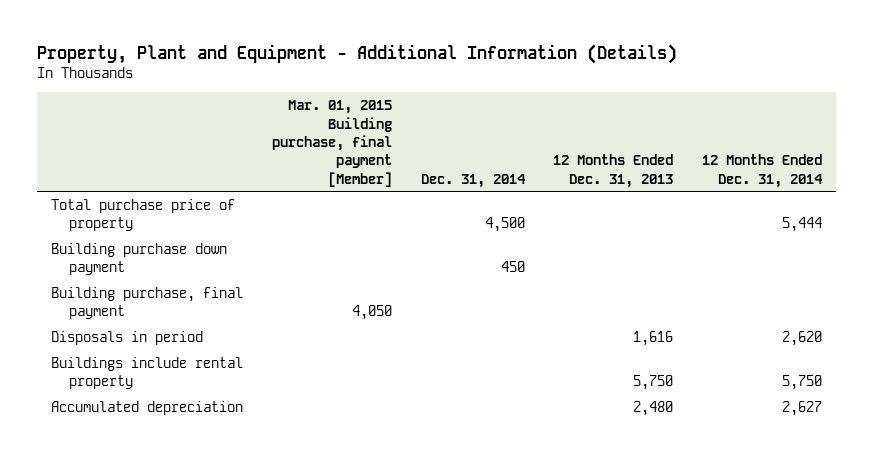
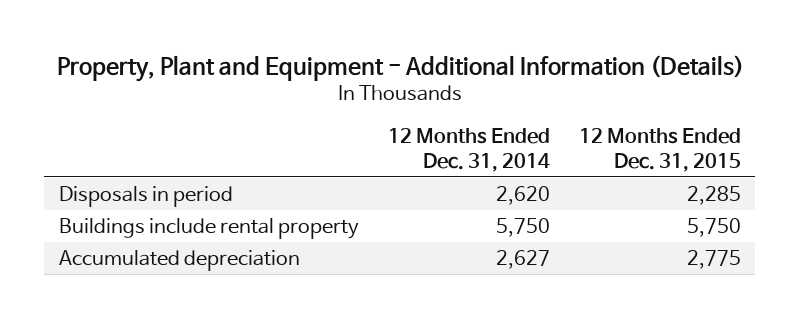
[271,100,392,187] Mar. 01, 2015 Building purchase, final payment [Member] -> none
[420,173,526,188] Dec. 31, 2014 -> none
[553,154,674,188] 12 Months Ended Dec. 31, 2013 -> none
none -> [578,127,741,172] 12 Months Ended Dec. 31, 2015
[51,198,236,232] Total purchase price of property -> none
[51,242,228,276] Building purchase down payment -> none
[51,286,244,320] Building purchase, final payment -> none

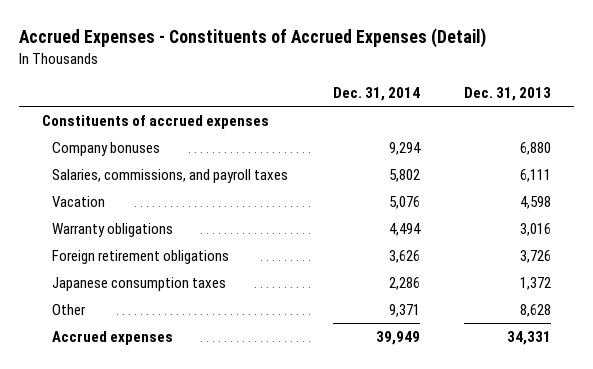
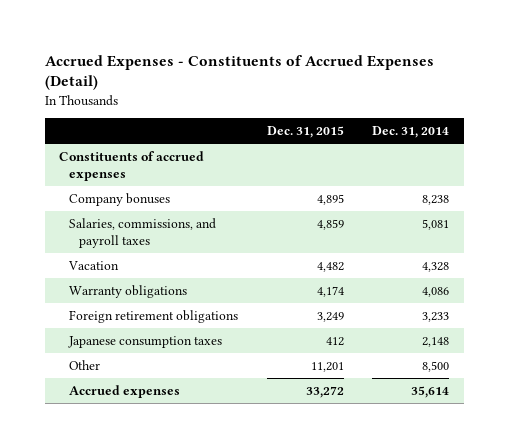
[464,86,552,101] Dec. 31, 2013 -> none
none -> [266,125,344,138] Dec. 31, 2015
[388,142,421,156] 9,294 -> [422,195,450,206] 8,238
[388,169,420,183] 5,802 -> [422,219,450,231] 5,081
[388,196,420,210] 5,076 -> [422,262,450,273] 4,328
[388,223,421,237] 4,494 -> [422,287,450,298] 4,086
[388,250,420,264] 3,626 -> [422,312,450,323] 3,233
[388,277,420,291] 2,286 -> [422,337,450,348] 2,148
[388,304,420,318] 9,371 -> [422,361,450,373] 8,500
[375,331,420,346] 39,949 -> [411,386,450,399] 35,614

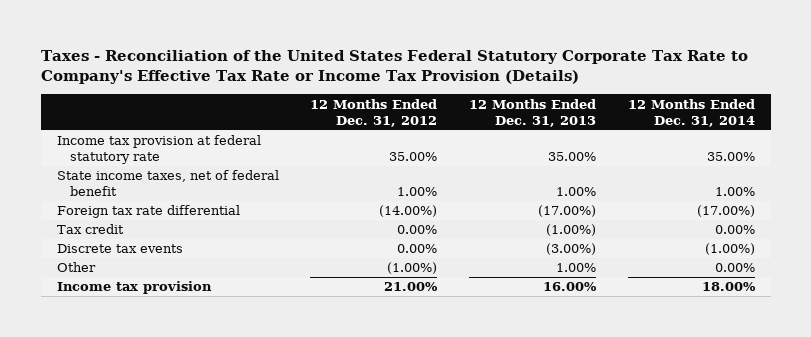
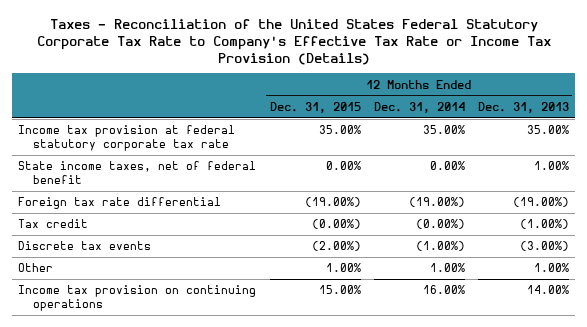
[310,98,438,127] 12 Months Ended Dec. 31, 2012 -> none
none -> [269,101,361,113] Dec. 31, 2015
[56,135,261,165] Income tax provision at federal statutory rate -> [18,125,236,151] Income tax provision at federal statutory corporate tax rate
[714,187,755,197] 1.00% -> [429,161,465,171] 0.00%
[537,205,596,218] (17.00%) -> [512,197,569,208] (19.00%)
[696,205,755,218] (17.00%) -> [408,197,465,208] (19.00%)
[714,225,755,235] 0.00% -> [415,219,465,230] (0.00%)
[714,263,755,273] 0.00% -> [429,263,465,273] 1.00%
[56,281,212,295] Income tax provision -> [18,285,257,311] Income tax provision on continuing operations
[542,282,597,292] 16.00% -> [526,285,569,295] 14.00%
[701,282,756,292] 18.00% -> [422,285,465,295] 16.00%

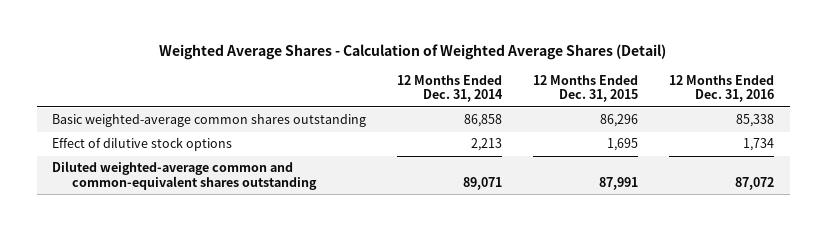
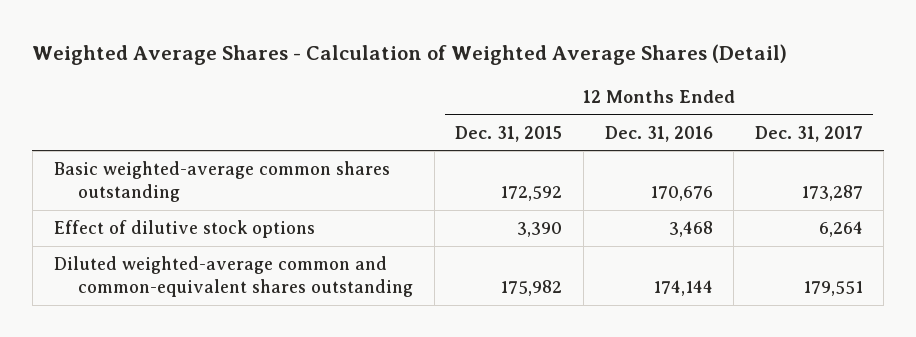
[397,74,504,103] 12 Months Ended Dec. 31, 2014 -> none
none -> [754,125,863,142] Dec. 31, 2017
[600,114,639,128] 86,296 -> [500,185,563,201] 172,592
[736,114,775,128] 85,338 -> [649,185,713,201] 170,676
[607,138,639,152] 1,695 -> [517,222,563,238] 3,390
[743,138,775,152] 1,734 -> [668,221,713,238] 3,468
[599,176,639,190] 87,991 -> [500,279,563,296] 175,982
[735,176,775,190] 87,072 -> [652,279,713,296] 174,144

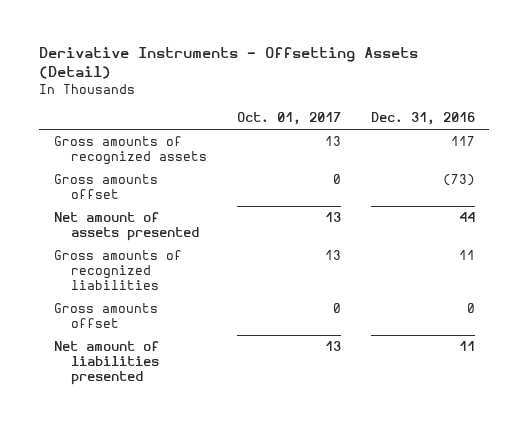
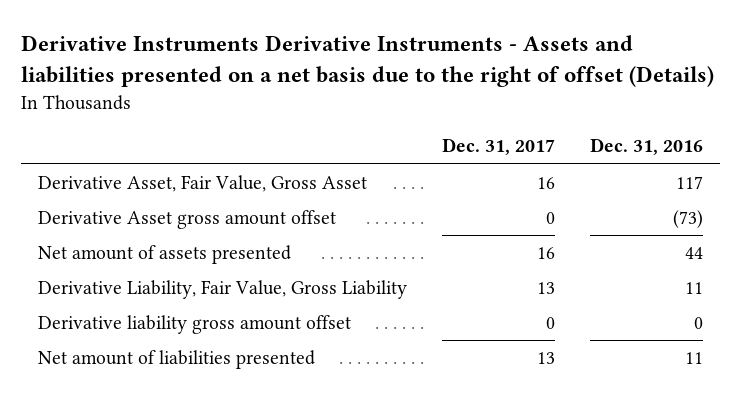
[38,46,418,80] Derivative Instruments - Offsetting Assets (Detail) -> [20,35,714,87] Derivative Instruments Derivative Instruments - Assets and liabilities presented on a net basis due to the right of offset (Details)
[236,112,341,126] Oct. 01, 2017 -> none
none -> [441,138,555,156] Dec. 31, 2017
[53,136,208,166] Gross amounts of recognized assets -> [38,175,368,193] Derivative Asset, Fair Value, Gross Asset
[53,174,158,200] Gross amounts offset -> [38,210,337,230] Derivative Asset gross amount offset
[53,250,182,290] Gross amounts of recognized liabilities -> [38,280,408,300] Derivative Liability, Fair Value, Gross Liability
[53,303,158,329] Gross amounts offset -> [38,315,352,335] Derivative liability gross amount offset

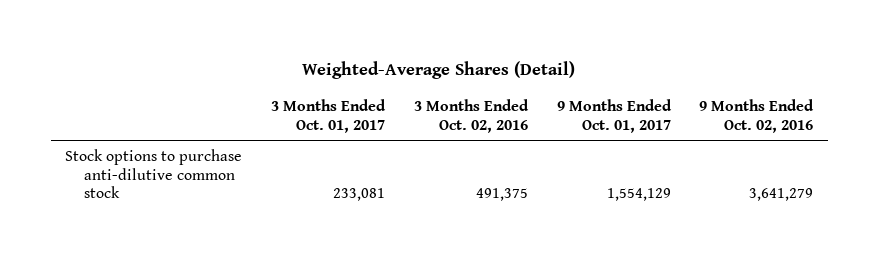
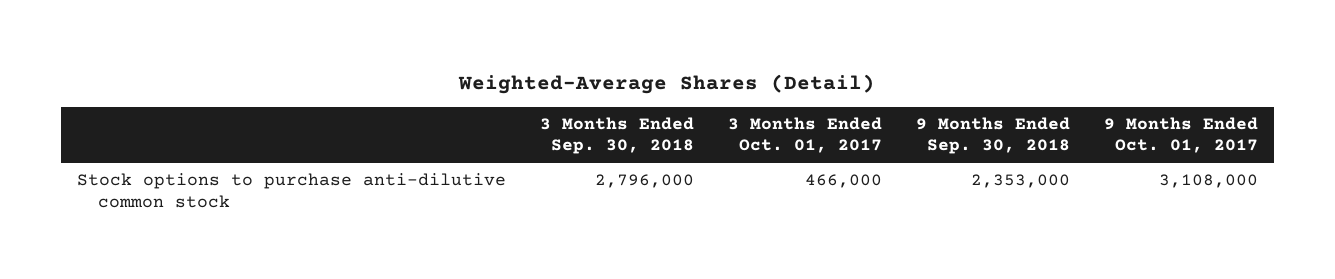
[413,99,529,133] 3 Months Ended Oct. 02, 2016 -> none
[699,99,815,133] 9 Months Ended Oct. 02, 2016 -> none
none -> [540,117,695,155] 3 Months Ended Sep. 30, 2018
none -> [915,117,1070,155] 9 Months Ended Sep. 30, 2018
[332,188,385,202] 233,081 -> [804,174,882,189] 466,000
[606,188,671,202] 1,554,129 -> [1158,174,1258,189] 3,108,000

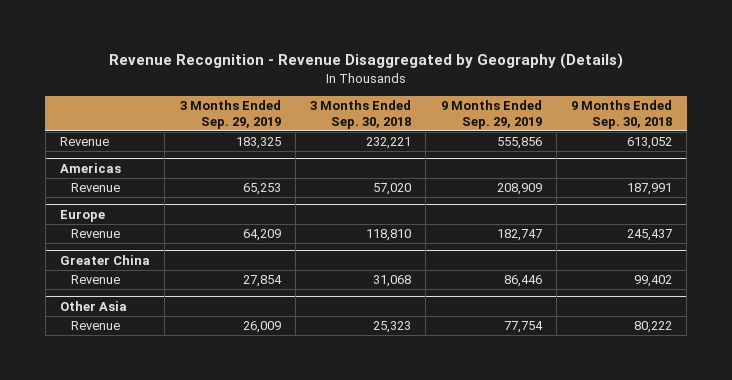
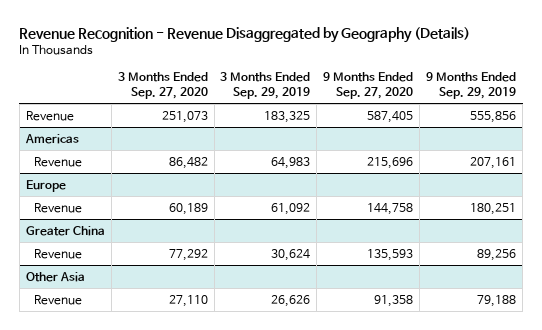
[310,100,412,130] 3 Months Ended Sep. 30, 2018 -> none
[571,100,673,130] 9 Months Ended Sep. 30, 2018 -> none
none -> [117,72,208,100] 3 Months Ended Sep. 27, 2020
none -> [323,72,414,100] 9 Months Ended Sep. 27, 2020
[242,183,281,196] 65,253 -> [271,156,311,169] 64,983
[496,183,542,196] 208,909 -> [470,156,517,169] 207,161
[242,229,281,242] 64,209 -> [271,202,311,215] 61,092
[496,229,542,242] 182,747 -> [470,202,517,215] 180,251
[242,275,282,288] 27,854 -> [271,248,311,261] 30,624
[503,275,542,288] 86,446 -> [477,248,517,261] 89,256
[242,321,281,334] 26,009 -> [271,294,311,307] 26,626
[503,321,543,334] 77,754 -> [477,294,517,307] 79,188

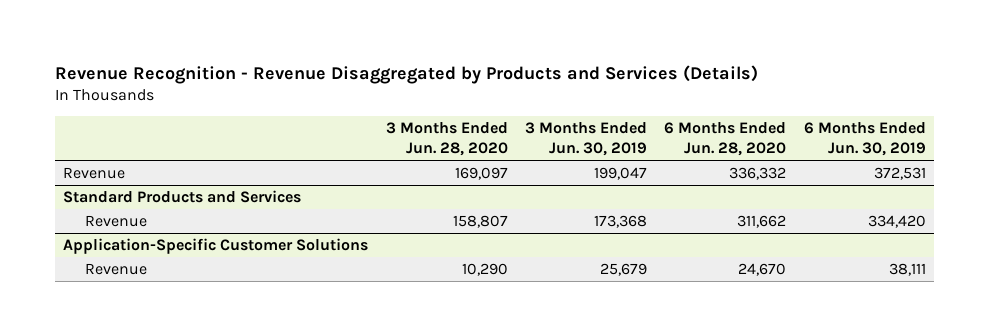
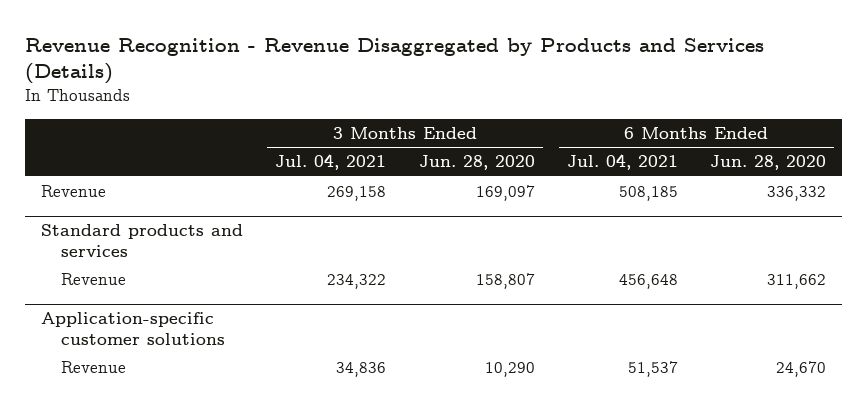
[524,122,647,157] 3 Months Ended Jun. 30, 2019 -> none
[803,122,926,157] 6 Months Ended Jun. 30, 2019 -> none
none -> [275,154,387,171] Jul. 04, 2021
none -> [566,154,678,171] Jul. 04, 2021
[63,190,302,204] Standard Products and Services -> [41,224,244,257] Standard products and services
[63,238,369,255] Application-Specific Customer Solutions -> [41,312,225,345] Application-specific customer solutions

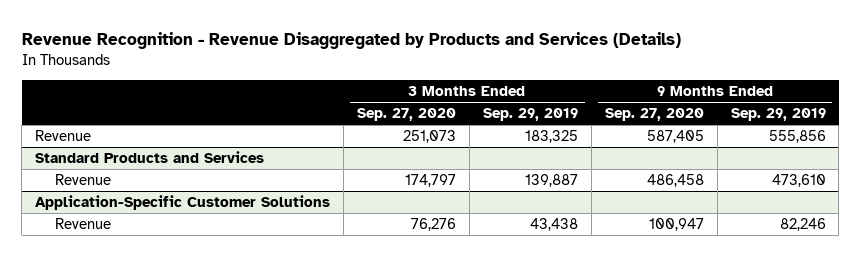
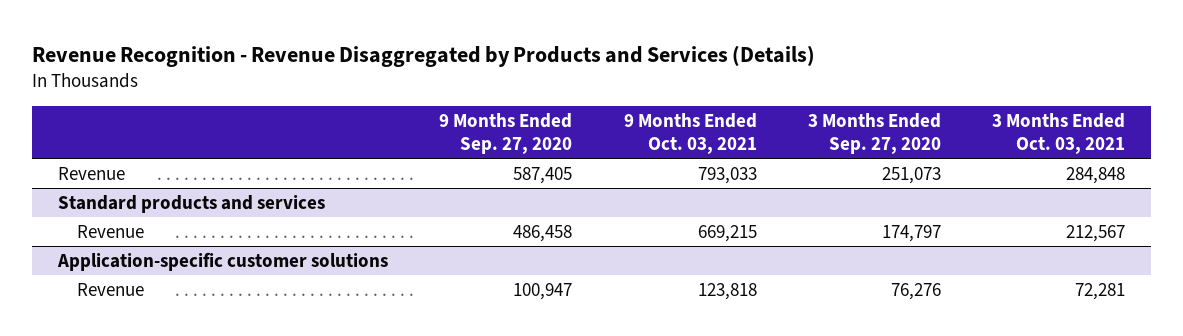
[482,108,578,122] Sep. 29, 2019 -> none
[730,108,826,122] Sep. 29, 2019 -> none
none -> [623,112,757,154] 9 Months Ended Oct. 03, 2021
none -> [992,112,1126,154] 3 Months Ended Oct. 03, 2021
[35,151,265,164] Standard Products and Services -> [57,194,325,213] Standard products and services
[35,195,331,211] Application-Specific Customer Solutions -> [56,251,388,271] Application-specific customer solutions

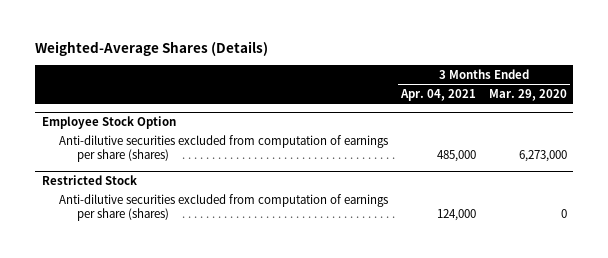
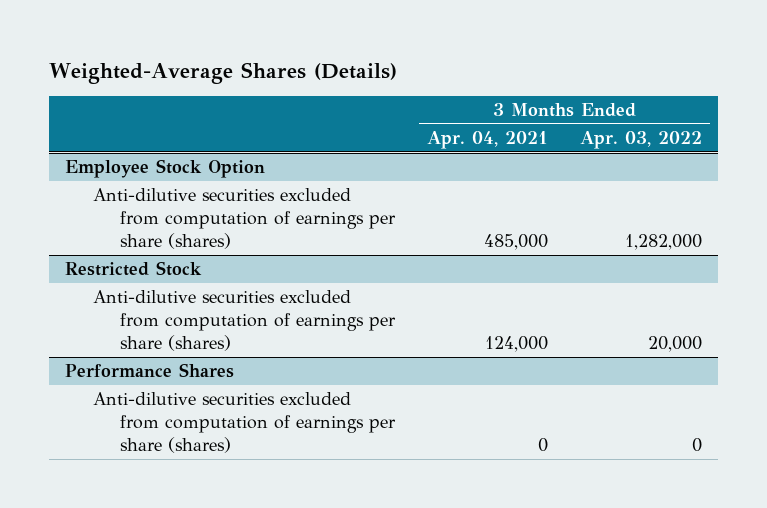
[488,89,567,102] Mar. 29, 2020 -> none
none -> [580,131,703,150] Apr. 03, 2022
none -> [65,363,235,379] Performance Shares
none -> [92,392,397,453] Anti-dilutive securities excluded from computation of earnings per share (shares)

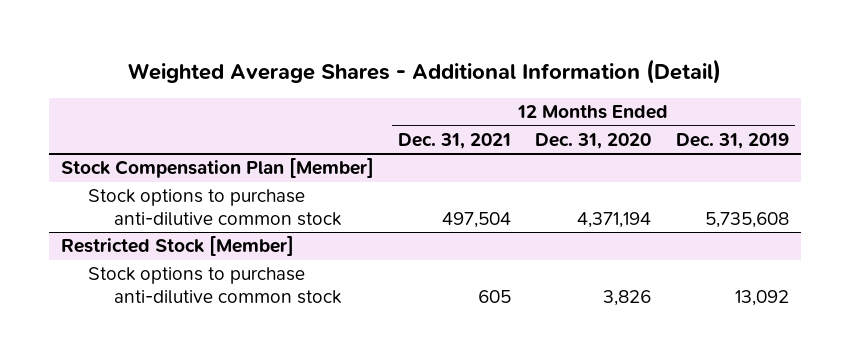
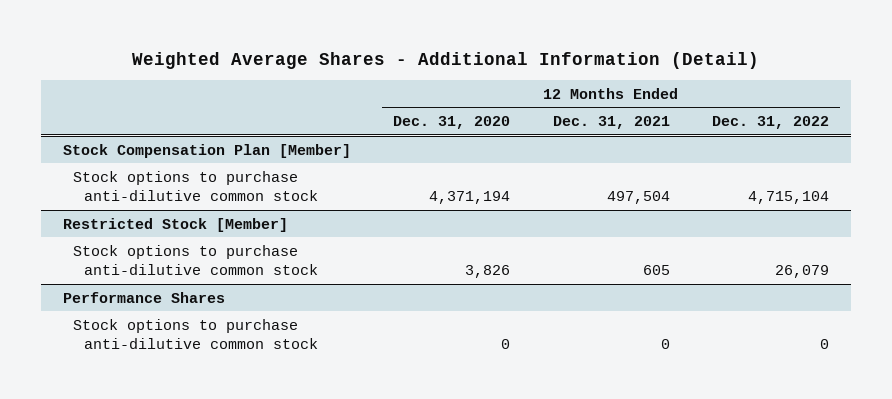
[675,132,789,149] Dec. 31, 2019 -> none
none -> [712,116,830,130] Dec. 31, 2022
none -> [62,291,225,303] Performance Shares
none -> [73,318,318,349] Stock options to purchase anti-dilutive common stock

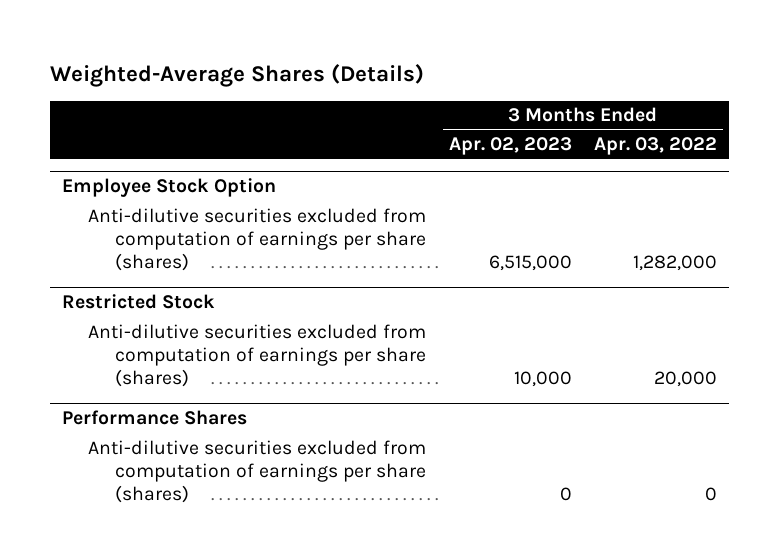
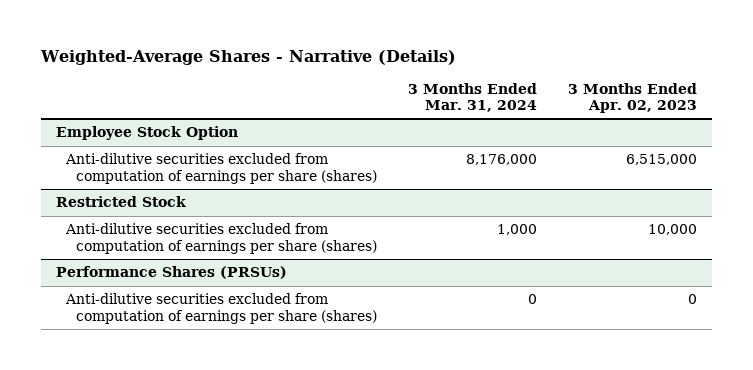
[50,63,425,87] Weighted-Average Shares (Details) -> [39,49,456,65] Weighted-Average Shares - Narrative (Details)
[594,137,718,156] Apr. 03, 2022 -> none
none -> [408,82,538,112] 3 Months Ended Mar. 31, 2024
[61,410,247,426] Performance Shares -> [56,266,288,280] Performance Shares (PRSUs)

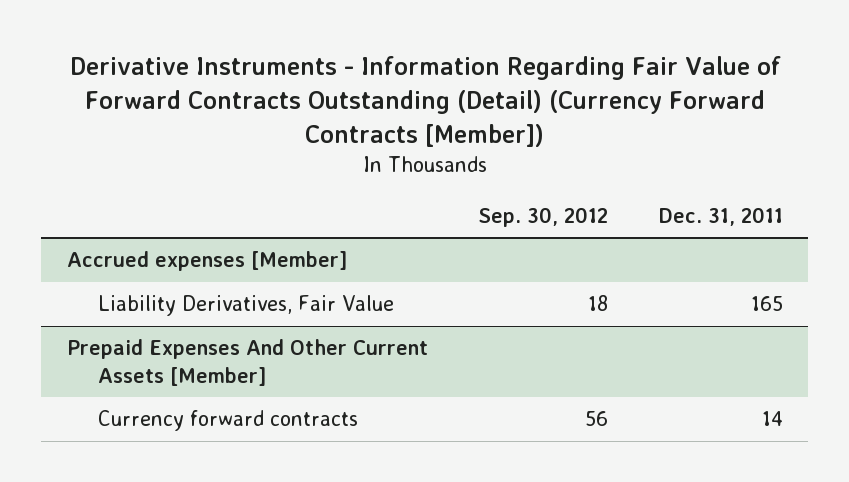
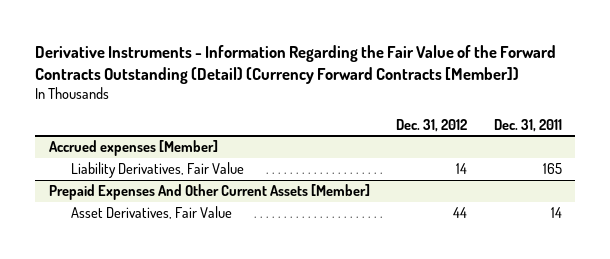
[69,56,781,147] Derivative Instruments - Information Regarding Fair Value of Forward Contracts Outstanding (Detail) (Currency Forward Contracts [Member]) -> [35,44,557,84] Derivative Instruments - Information Regarding the Fair Value of the Forward Contracts Outstanding (Detail) (Currency Forward Contracts [Member])
[478,206,609,227] Sep. 30, 2012 -> none
none -> [396,118,468,132] Dec. 31, 2012
[98,410,359,432] Currency forward contracts -> none
none -> [71,206,233,220] Asset Derivatives, Fair Value

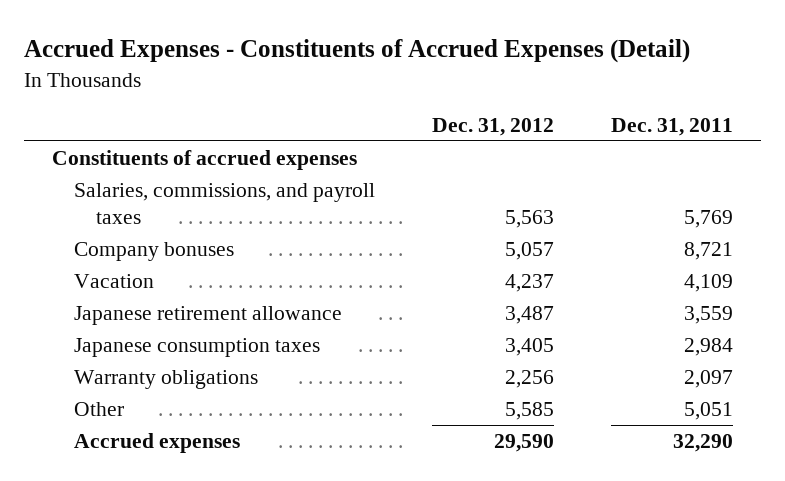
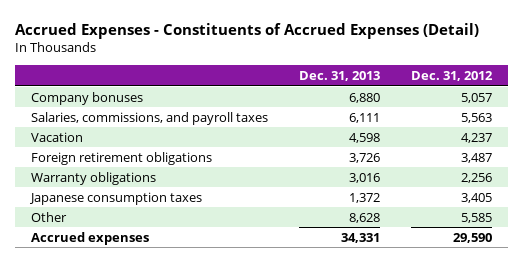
[610,117,733,136] Dec. 31, 2011 -> none
none -> [298,71,380,82] Dec. 31, 2013
[52,150,358,171] Constituents of accrued expenses -> none
[74,183,376,224] Salaries, commissions, and payroll taxes -> [30,111,268,125] Salaries, commissions, and payroll taxes
[74,306,343,326] Japanese retirement allowance -> [30,151,212,165] Foreign retirement obligations
[74,338,321,358] Japanese consumption taxes -> [28,191,202,205] Japanese consumption taxes

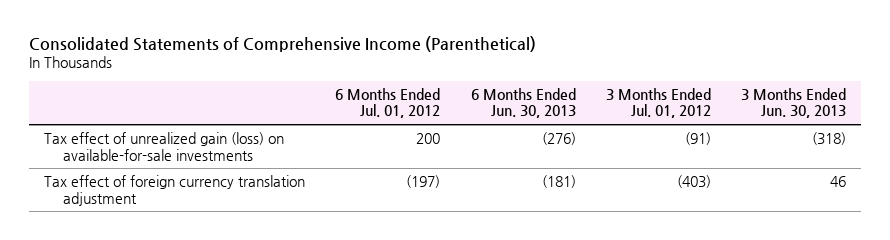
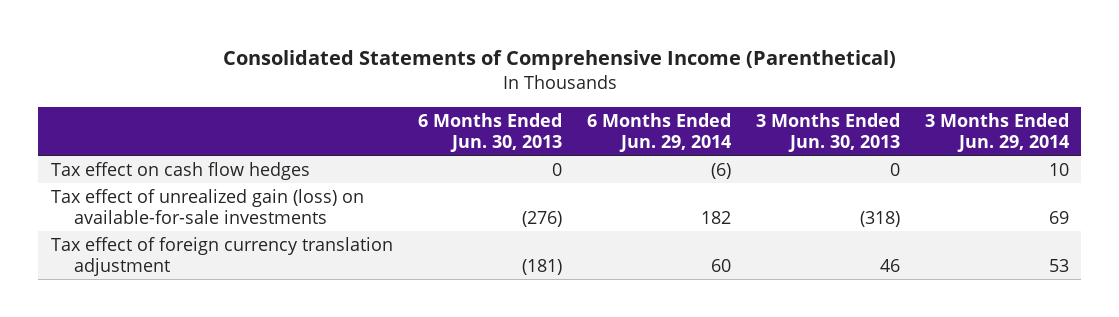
[335,87,441,119] 6 Months Ended Jul. 01, 2012 -> none
[605,87,711,119] 3 Months Ended Jul. 01, 2012 -> none
none -> [586,112,731,152] 6 Months Ended Jun. 29, 2014
none -> [924,112,1069,152] 3 Months Ended Jun. 29, 2014
none -> [50,161,310,180] Tax effect on cash flow hedges

